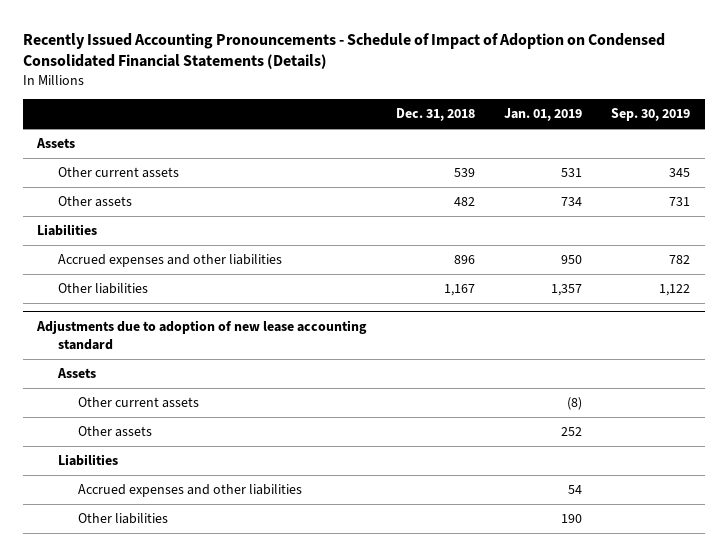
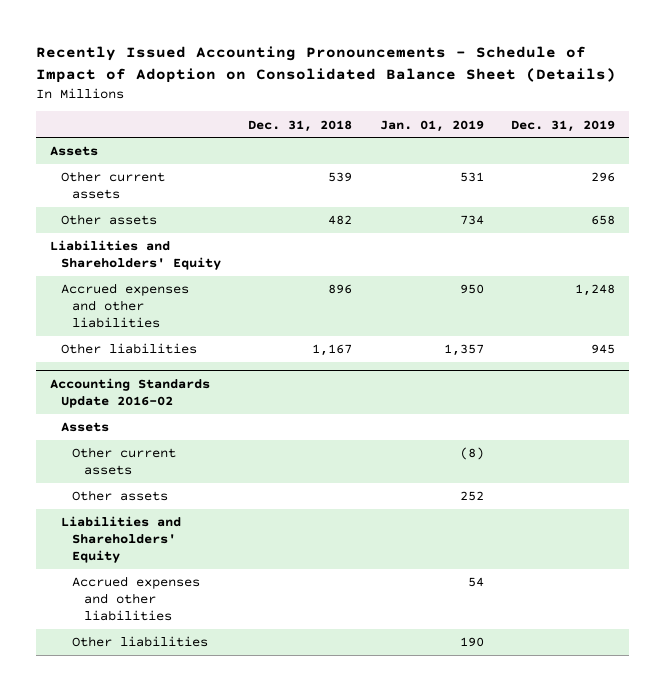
[22,32,665,70] Recently Issued Accounting Pronouncements - Schedule of Impact of Adoption on Condensed Consolidated Financial Statements (Details) -> [35,46,616,83] Recently Issued Accounting Pronouncements - Schedule of Impact of Adoption on Consolidated Balance Sheet (Details)
[610,108,690,122] Sep. 30, 2019 -> none
none -> [510,119,615,132] Dec. 31, 2019
[37,224,98,237] Liabilities -> none
none -> [49,240,222,271] Liabilities and Shareholders' Equity
[36,320,368,351] Adjustments due to adoption of new lease accounting standard -> [49,377,210,408] Accounting Standards Update 2016-02
[57,454,118,467] Liabilities -> none
none -> [61,516,182,564] Liabilities and Shareholders' Equity

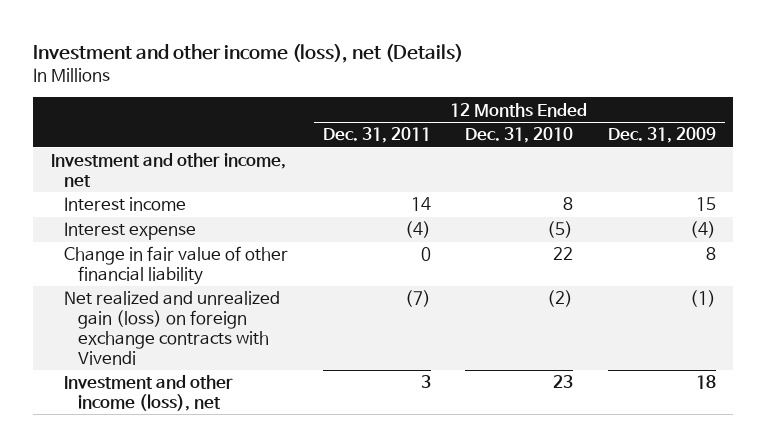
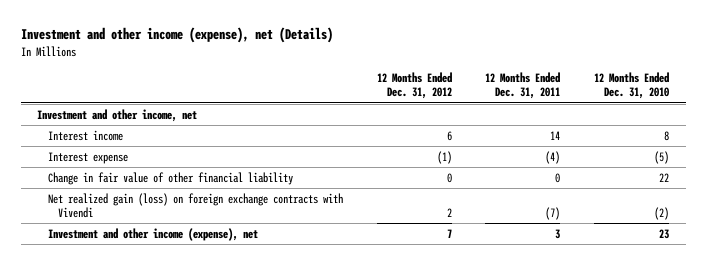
[33,43,464,63] Investment and other income (loss), net (Details) -> [20,27,333,44] Investment and other income (expense), net (Details)
[608,127,717,144] Dec. 31, 2009 -> none
none -> [376,72,452,100] 12 Months Ended Dec. 31, 2012
[64,291,281,365] Net realized and unrealized gain (loss) on foreign exchange contracts with Vivendi -> [47,192,343,218] Net realized gain (loss) on foreign exchange contracts with Vivendi
[64,375,234,412] Investment and other income (loss), net -> [47,227,258,241] Investment and other income (expense), net

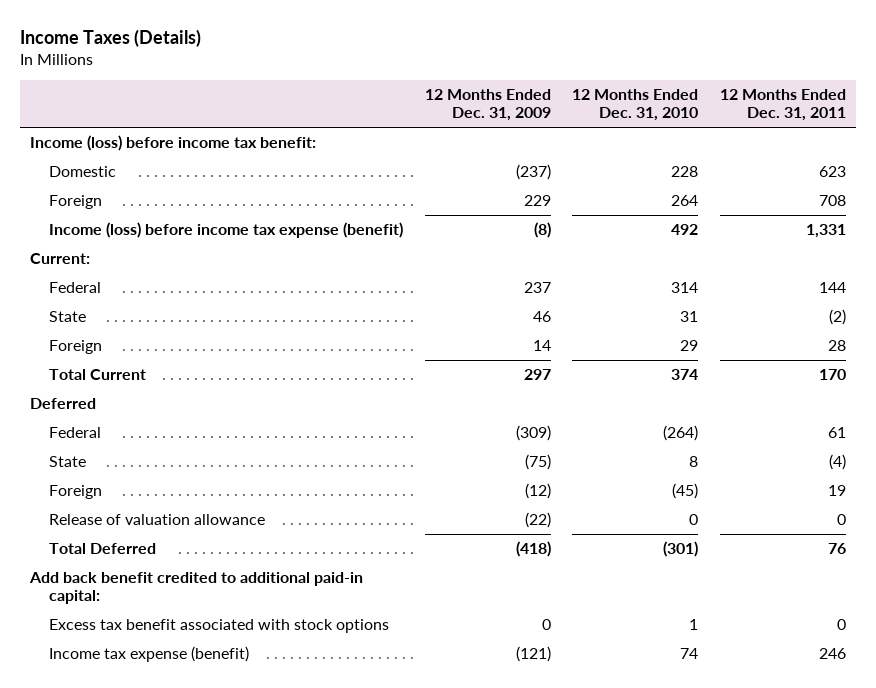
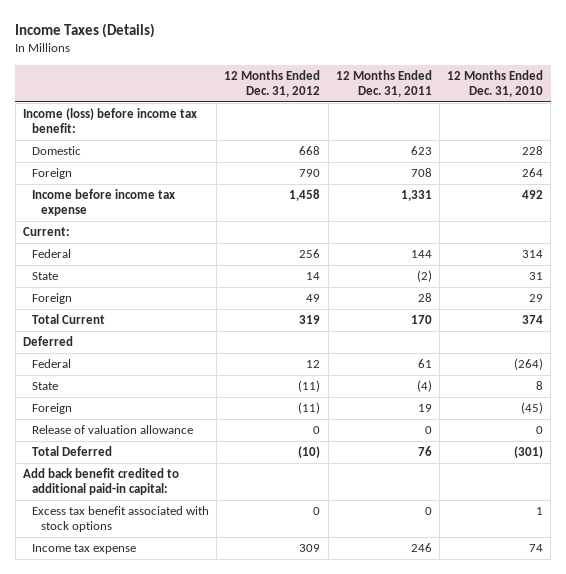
[424,89,551,122] 12 Months Ended Dec. 31, 2009 -> none
none -> [224,70,321,98] 12 Months Ended Dec. 31, 2012
[49,222,404,239] Income (loss) before income tax expense (benefit) -> [32,188,176,217] Income before income tax expense
[49,646,250,663] Income tax expense (benefit) -> [32,543,137,554] Income tax expense

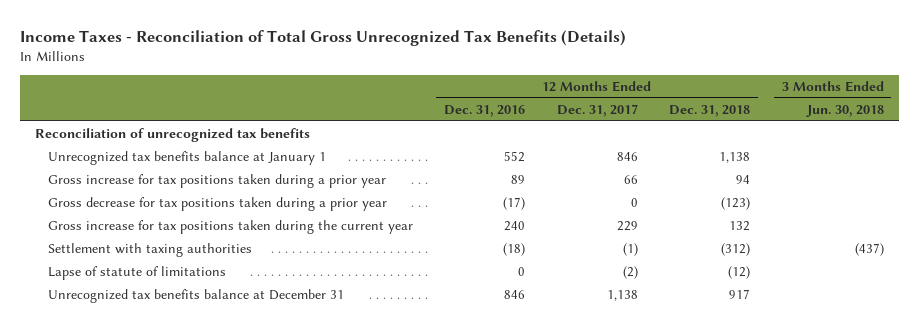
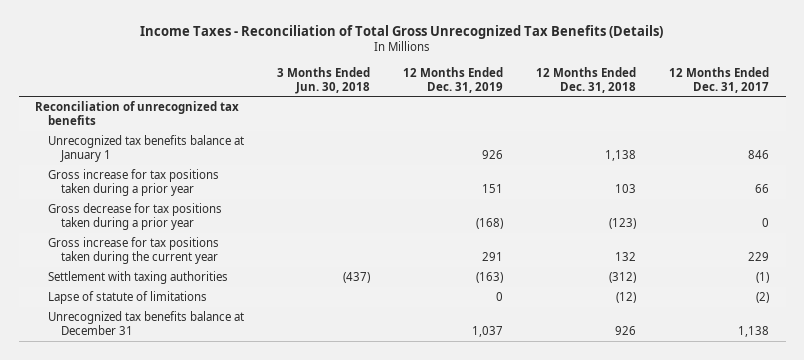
[444,105,526,118] Dec. 31, 2016 -> none
none -> [403,66,504,93] 12 Months Ended Dec. 31, 2019
[736,175,751,185] 94 -> [615,183,637,193] 103
[729,289,751,300] 917 -> [615,325,637,335] 926

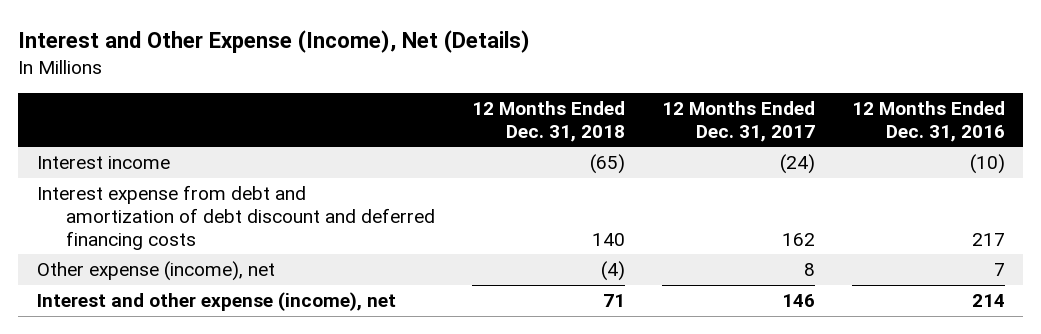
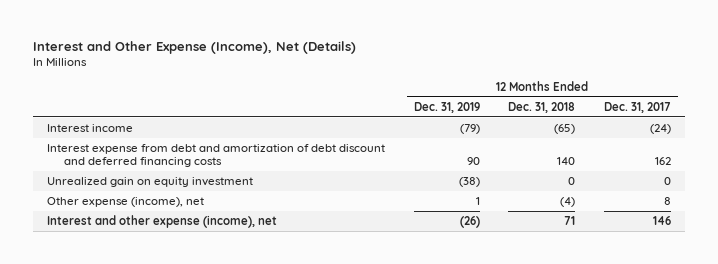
[851,100,1005,142] 12 Months Ended Dec. 31, 2016 -> none
none -> [413,101,480,113] Dec. 31, 2019
none -> [47,176,254,187] Unrealized gain on equity investment

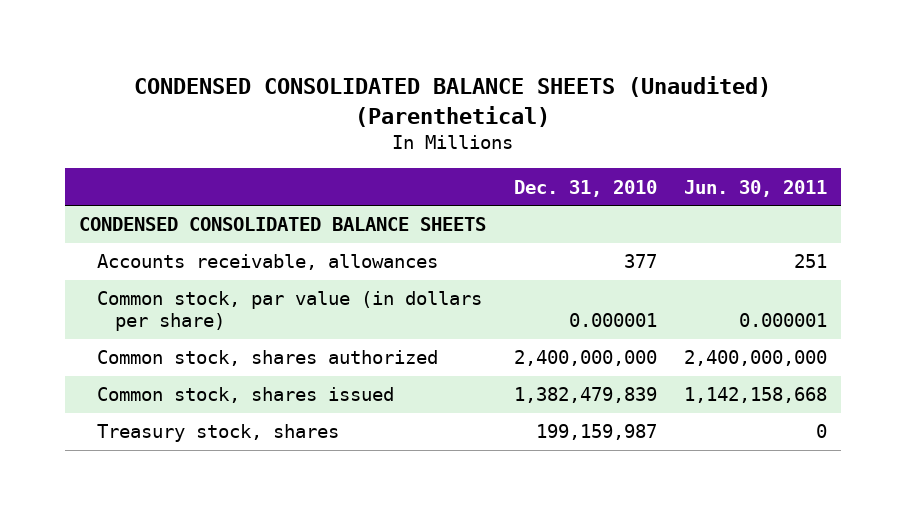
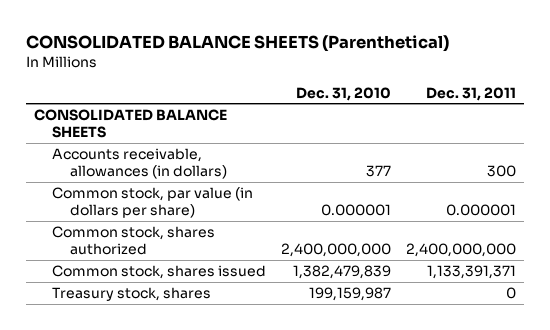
[134,76,772,127] CONDENSED CONSOLIDATED BALANCE SHEETS (Unaudited) (Parenthetical) -> [25,35,449,53] CONSOLIDATED BALANCE SHEETS (Parenthetical)
[684,179,828,197] Jun. 30, 2011 -> none
none -> [426,86,517,101] Dec. 31, 2011
[78,217,486,232] CONDENSED CONSOLIDATED BALANCE SHEETS -> [33,109,227,138] CONSOLIDATED BALANCE SHEETS
[97,254,439,271] Accounts receivable, allowances -> [51,148,228,179] Accounts receivable, allowances (in dollars)

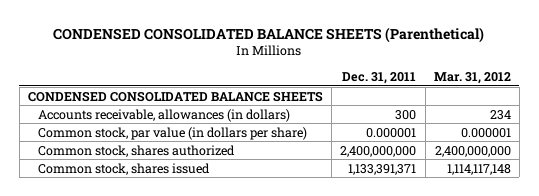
[25,35,449,53] CONSOLIDATED BALANCE SHEETS (Parenthetical) -> [53,26,485,43] CONDENSED CONSOLIDATED BALANCE SHEETS (Parenthetical)
[296,86,392,101] Dec. 31, 2010 -> none
none -> [433,71,511,84] Mar. 31, 2012
[33,109,227,138] CONSOLIDATED BALANCE SHEETS -> [28,90,324,102] CONDENSED CONSOLIDATED BALANCE SHEETS
[51,287,211,302] Treasury stock, shares -> none

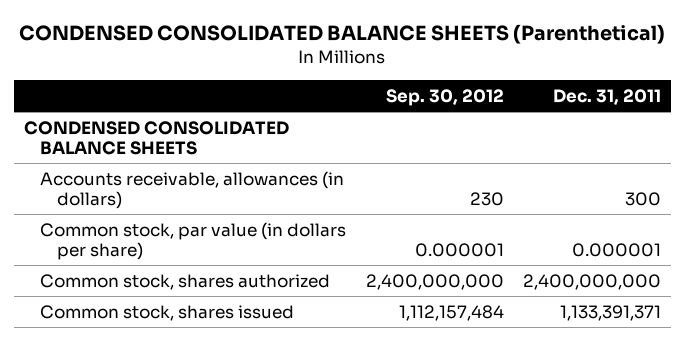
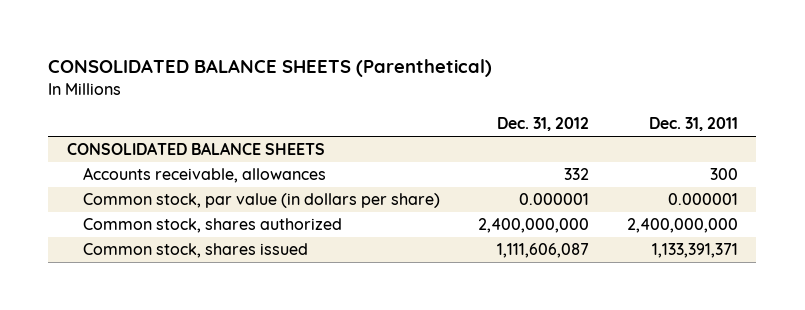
[19,24,666,45] CONDENSED CONSOLIDATED BALANCE SHEETS (Parenthetical) -> [48,59,493,78] CONSOLIDATED BALANCE SHEETS (Parenthetical)
[385,88,504,106] Sep. 30, 2012 -> none
none -> [496,117,589,132] Dec. 31, 2012
[23,120,289,155] CONDENSED CONSOLIDATED BALANCE SHEETS -> [67,142,326,156] CONSOLIDATED BALANCE SHEETS
[40,170,345,209] Accounts receivable, allowances (in dollars) -> [83,167,327,184] Accounts receivable, allowances

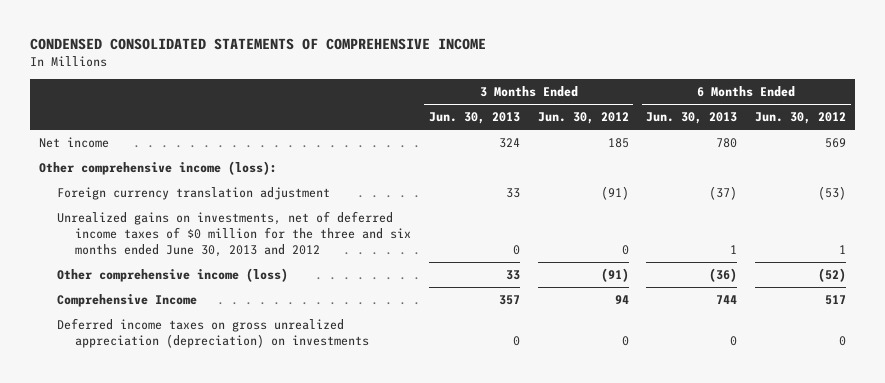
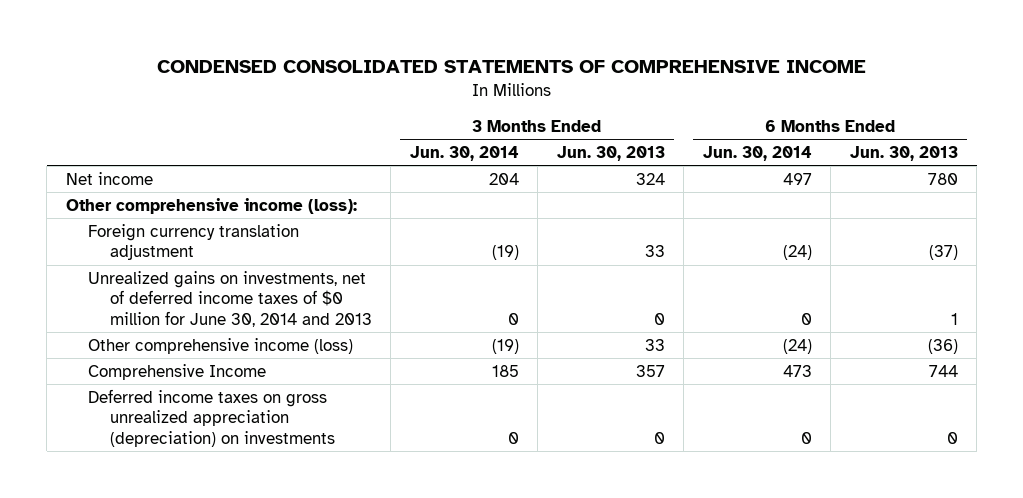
[537,112,629,125] Jun. 30, 2012 -> none
[755,112,847,125] Jun. 30, 2012 -> none
none -> [409,146,519,162] Jun. 30, 2014
none -> [702,146,812,162] Jun. 30, 2014
[56,210,411,258] Unrealized gains on investments, net of deferred income taxes of $0 million for the three and six months ended June 30, 2013 and 2012 -> [87,270,372,328] Unrealized gains on investments, net of deferred income taxes of $0 million for June 30, 2014 and 2013

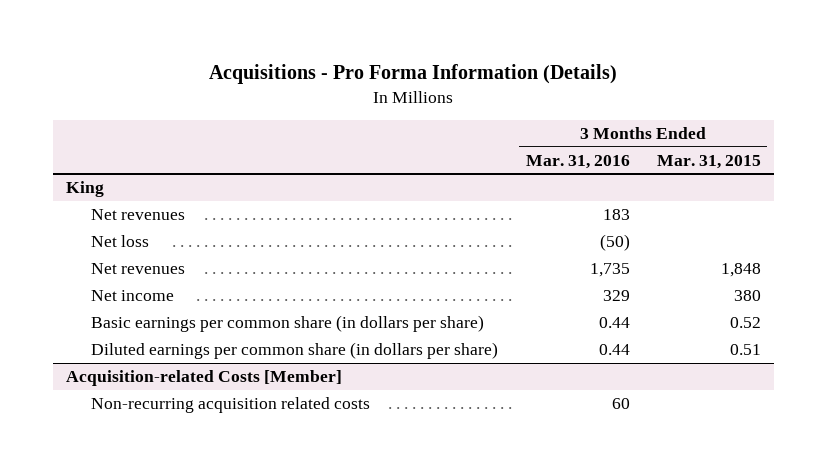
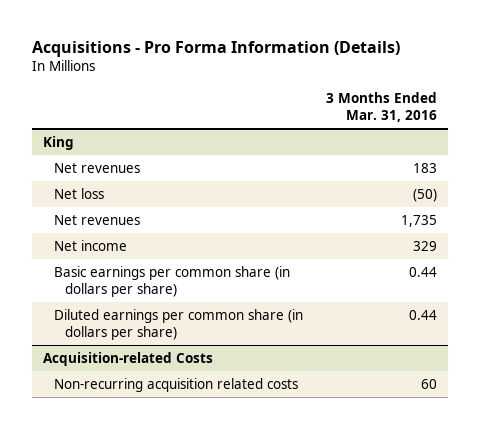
[656,154,761,169] Mar. 31, 2015 -> none
[66,369,343,386] Acquisition-related Costs [Member] -> [43,351,214,366] Acquisition-related Costs

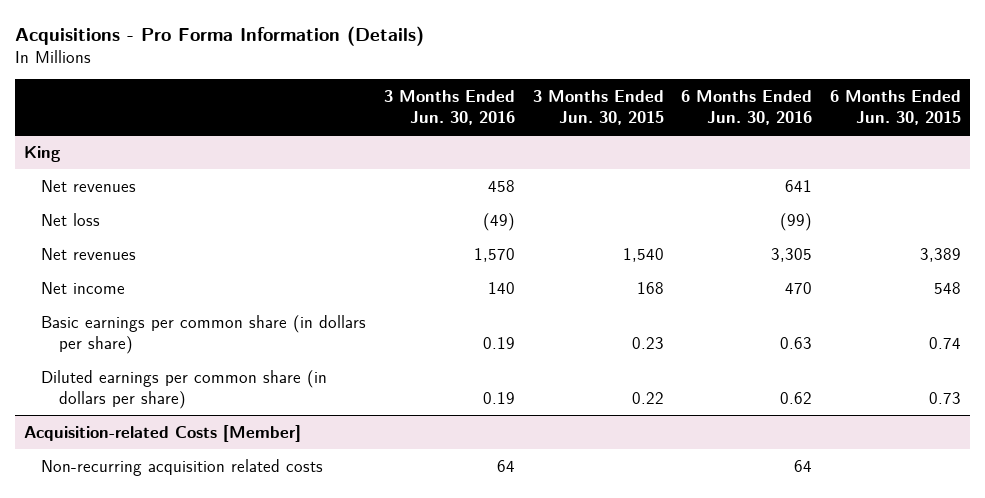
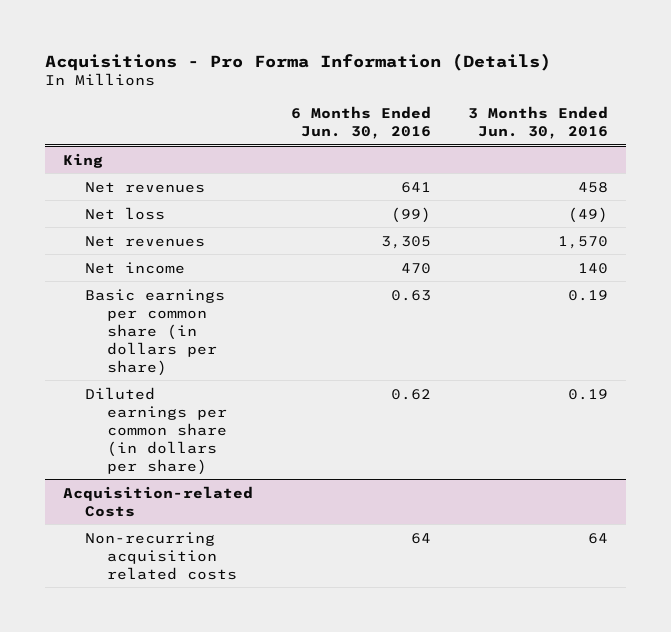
[532,89,664,125] 3 Months Ended Jun. 30, 2015 -> none
[830,89,962,125] 6 Months Ended Jun. 30, 2015 -> none
[24,424,302,442] Acquisition-related Costs [Member] -> [63,485,254,517] Acquisition-related Costs

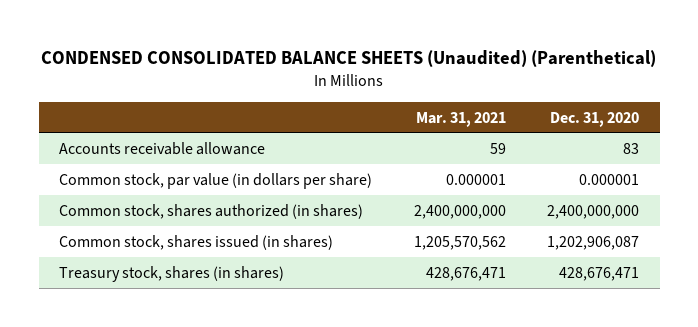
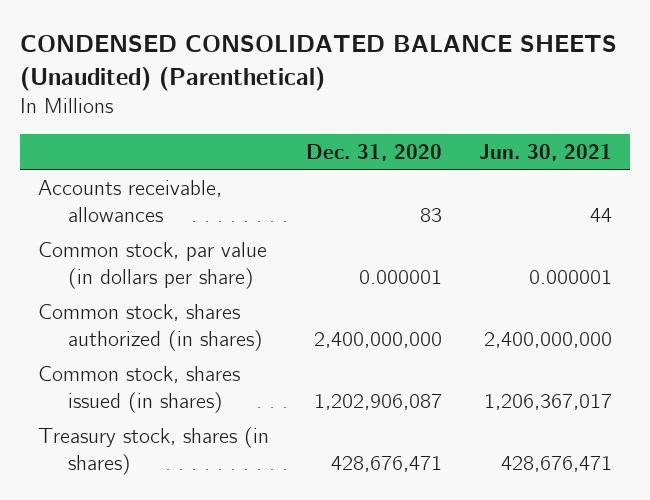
[415,111,506,127] Mar. 31, 2021 -> none
none -> [478,143,612,161] Jun. 30, 2021
[59,141,266,155] Accounts receivable allowance -> [38,179,223,222] Accounts receivable, allowances

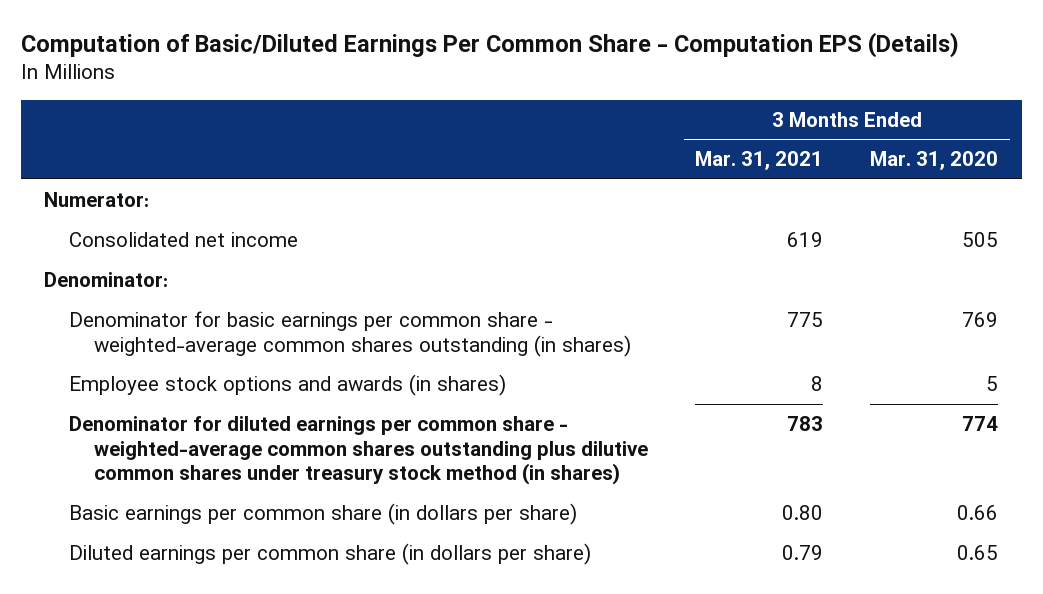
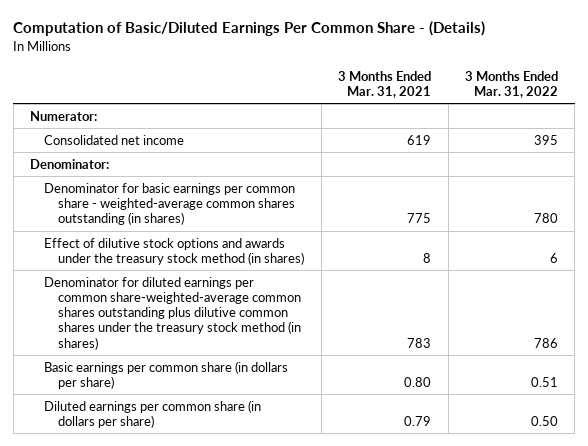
[20,32,959,59] Computation of Basic/Diluted Earnings Per Common Share - Computation EPS (Details) -> [13,21,486,37] Computation of Basic/Diluted Earnings Per Common Share - (Details)
[870,151,999,171] Mar. 31, 2020 -> none
none -> [465,70,559,98] 3 Months Ended Mar. 31, 2022
[69,374,507,397] Employee stock options and awards (in shares) -> [44,237,305,265] Effect of dilutive stock options and awards under the treasury stock method (in shares)
[69,416,649,486] Denominator for diluted earnings per common share - weighted-average common shares outstanding plus dilutive common shares under treasury stock method (in shares) -> [44,276,302,350] Denominator for diluted earnings per common share-weighted-average common shares outstanding plus dilutive common shares under the treasury stock method (in shares)

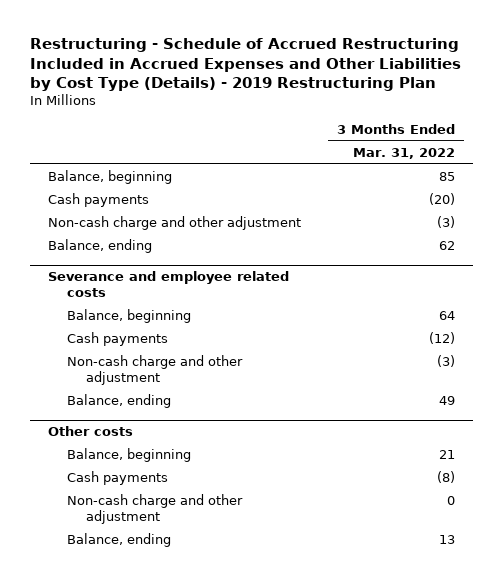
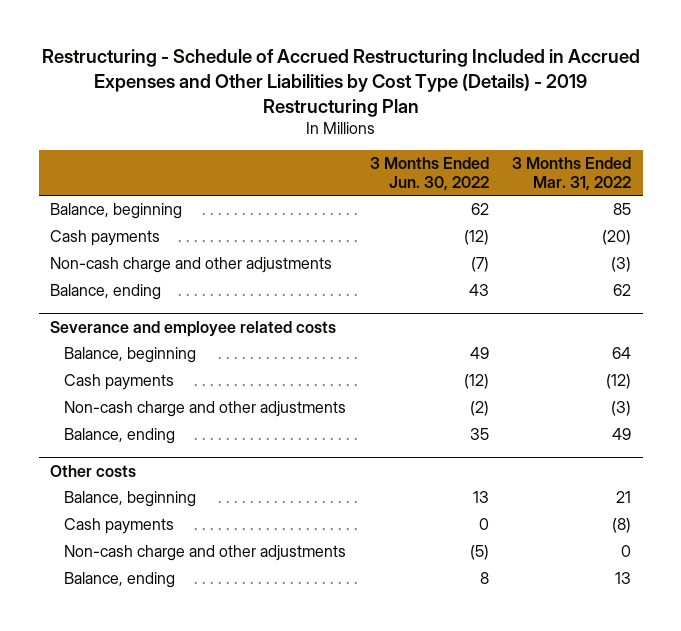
none -> [369,157,489,191] 3 Months Ended Jun. 30, 2022
[47,216,301,231] Non-cash charge and other adjustment -> [50,257,333,274] Non-cash charge and other adjustments
[66,355,243,386] Non-cash charge and other adjustment -> [64,401,347,418] Non-cash charge and other adjustments
[66,494,243,525] Non-cash charge and other adjustment -> [64,545,347,562] Non-cash charge and other adjustments

